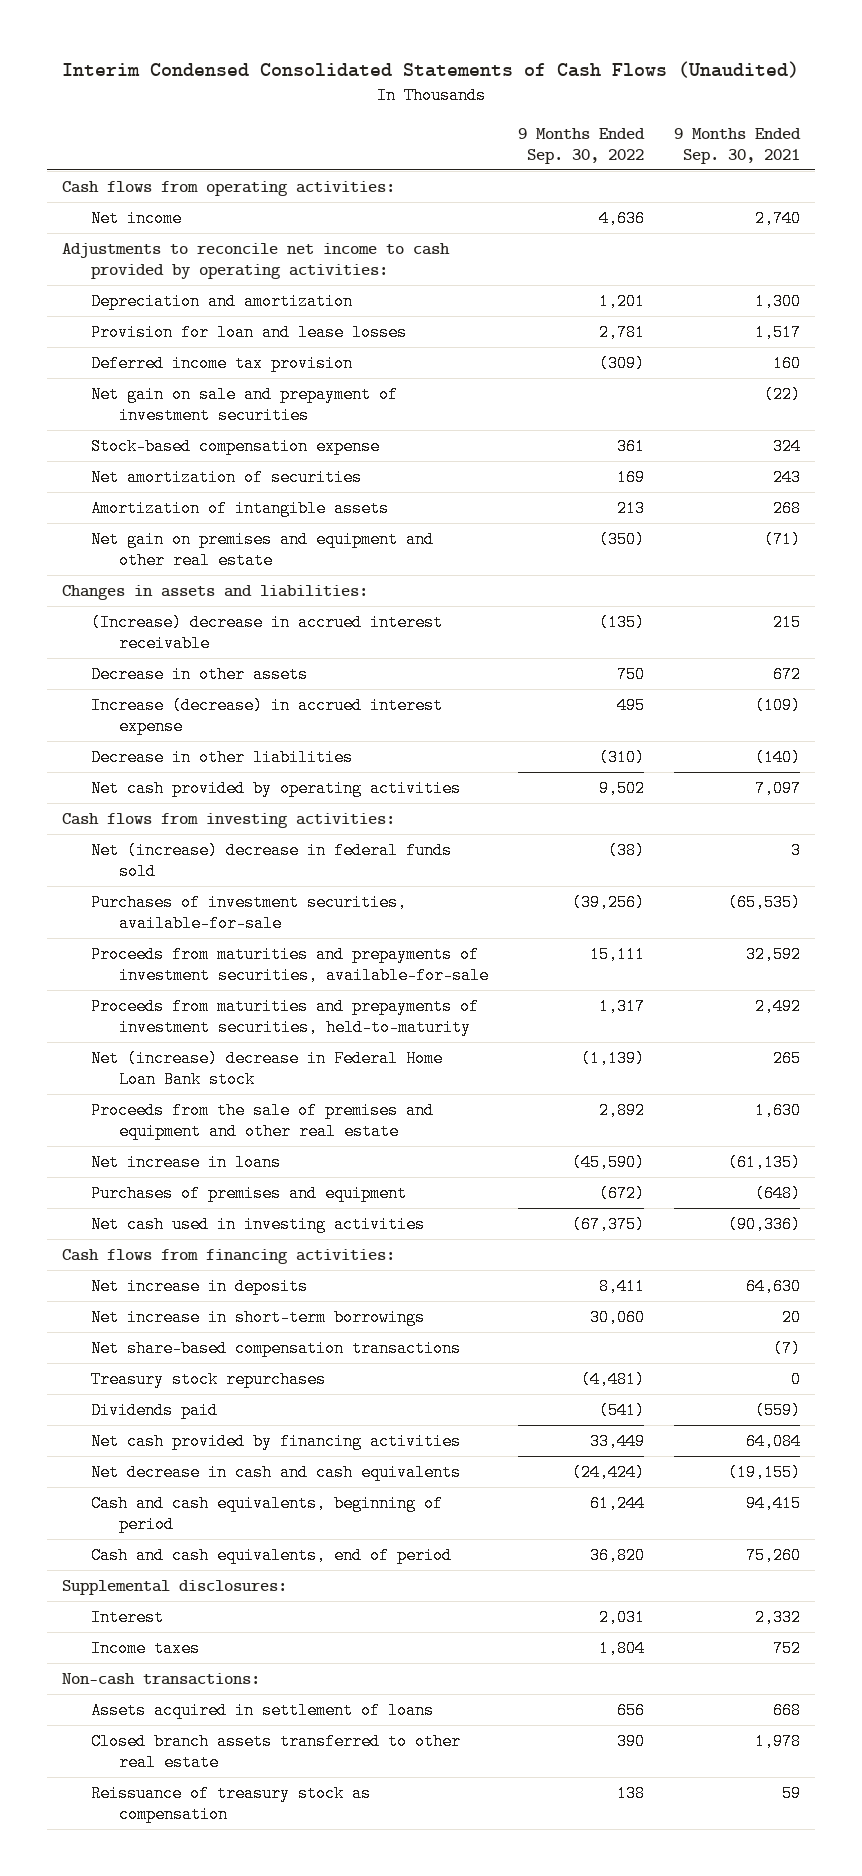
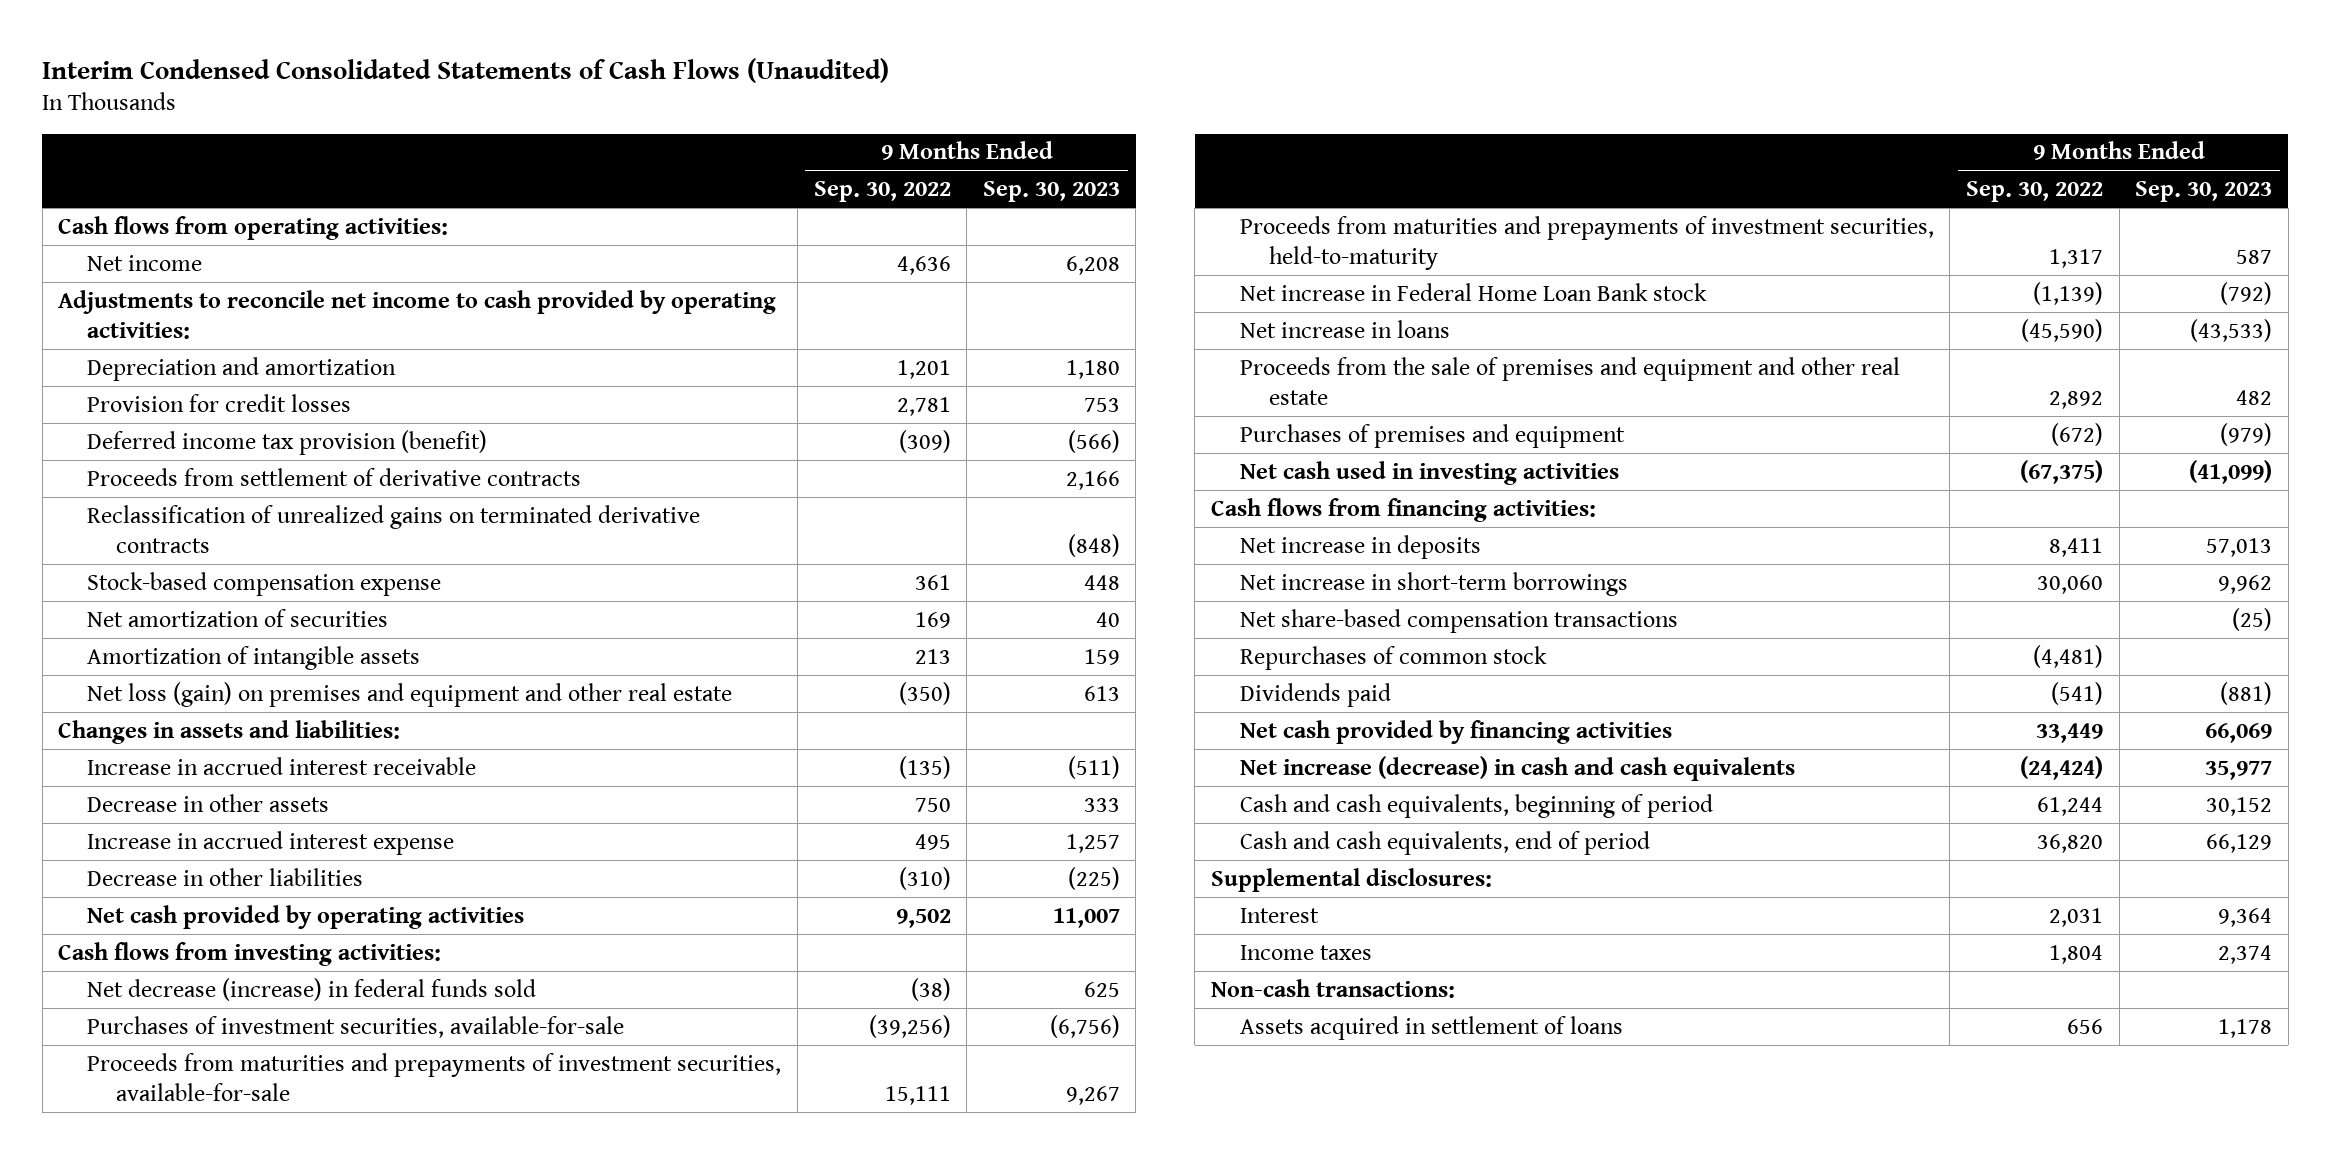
[673,128,801,165] 9 Months Ended Sep. 30, 2021 -> none
none -> [982,180,1120,202] Sep. 30, 2023
[90,385,398,424] Net gain on sale and prepayment of investment securities -> none
[90,323,407,341] Provision for loan and lease losses -> [87,393,352,412] Provision for credit losses
[90,354,353,372] Deferred income tax provision -> [87,429,488,455] Deferred income tax provision (benefit)
none -> [87,467,582,486] Proceeds from settlement of derivative contracts
none -> [87,504,701,553] Reclassification of unrealized gains on terminated derivative contracts
[90,530,434,569] Net gain on premises and equipment and other real estate -> [87,681,733,707] Net loss (gain) on premises and equipment and other real estate
[90,613,443,652] (Increase) decrease in accrued interest receivable -> [87,756,477,775] Increase in accrued interest receivable
[90,696,443,735] Increase (decrease) in accrued interest expense -> [87,830,455,855] Increase in accrued interest expense
[90,841,452,880] Net (increase) decrease in federal funds sold -> [87,977,537,1001] Net decrease (increase) in federal funds sold
[90,1049,443,1088] Net (increase) decrease in Federal Home Loan Bank stock -> [1239,282,1707,301] Net increase in Federal Home Loan Bank stock
[90,1101,434,1140] Proceeds from the sale of premises and equipment and other real estate -> [1239,356,1900,405] Proceeds from the sale of premises and equipment and other real estate
[90,1370,326,1388] Treasury stock repurchases -> [1239,645,1547,670] Repurchases of common stock
[90,1463,461,1481] Net decrease in cash and cash equivalents -> [1239,755,1795,781] Net increase (decrease) in cash and cash equivalents
[90,1732,461,1771] Closed branch assets transferred to other real estate -> none
[90,1784,371,1823] Reissuance of treasury stock as compensation -> none

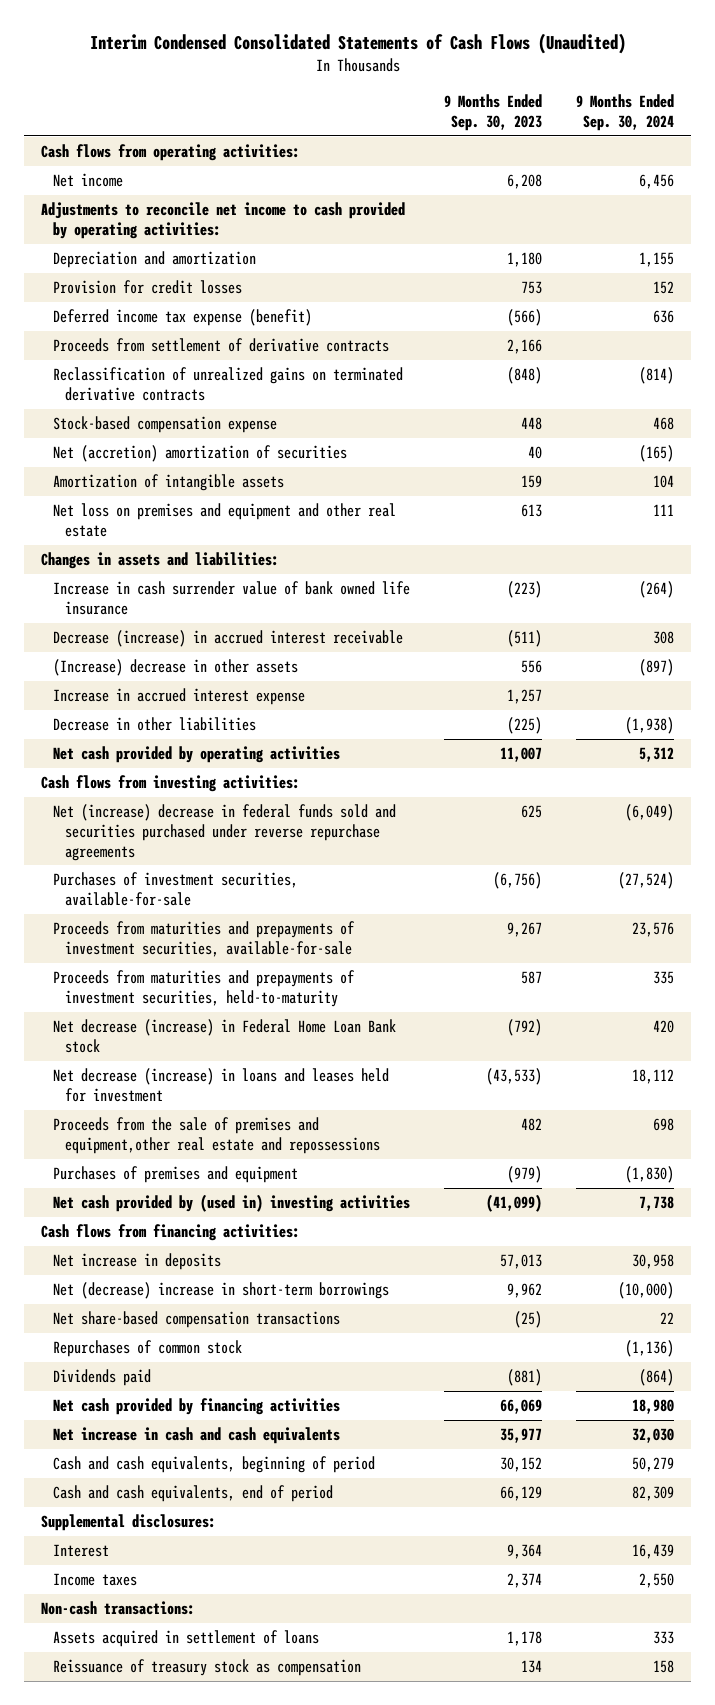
[813,180,951,202] Sep. 30, 2022 -> none
none -> [575,94,674,132] 9 Months Ended Sep. 30, 2024
[87,429,488,455] Deferred income tax provision (benefit) -> [52,309,312,327] Deferred income tax expense (benefit)
[87,608,389,627] Net amortization of securities -> [52,445,347,463] Net (accretion) amortization of securities
[87,681,733,707] Net loss (gain) on premises and equipment and other real estate -> [52,503,396,537] Net loss on premises and equipment and other real estate
none -> [52,581,410,615] Increase in cash surrender value of bank owned life insurance
[87,756,477,775] Increase in accrued interest receivable -> [52,630,403,648] Decrease (increase) in accrued interest receivable
[87,793,330,812] Decrease in other assets -> [52,659,298,677] (Increase) decrease in other assets
[1083,797,1120,812] 333 -> [520,660,542,674] 556
[87,977,537,1001] Net decrease (increase) in federal funds sold -> [52,804,396,861] Net (increase) decrease in federal funds sold and securities purchased under reverse repurchase agreements
[1239,282,1707,301] Net increase in Federal Home Loan Bank stock -> [52,1019,396,1053] Net decrease (increase) in Federal Home Loan Bank stock
[1239,319,1450,338] Net increase in loans -> [52,1068,389,1102] Net decrease (increase) in loans and leases held for investment
[1239,356,1900,405] Proceeds from the sale of premises and equipment and other real estate -> [52,1117,380,1154] Proceeds from the sale of premises and equipment,other real estate and repossessions
[1239,460,1619,485] Net cash used in investing activities -> [52,1194,410,1213] Net cash provided by (used in) investing activities
[1239,571,1628,596] Net increase in short-term borrowings -> [52,1282,389,1300] Net (decrease) increase in short-term borrowings
[1239,755,1795,781] Net increase (decrease) in cash and cash equivalents -> [52,1427,340,1445] Net increase in cash and cash equivalents
none -> [52,1659,361,1677] Reissuance of treasury stock as compensation

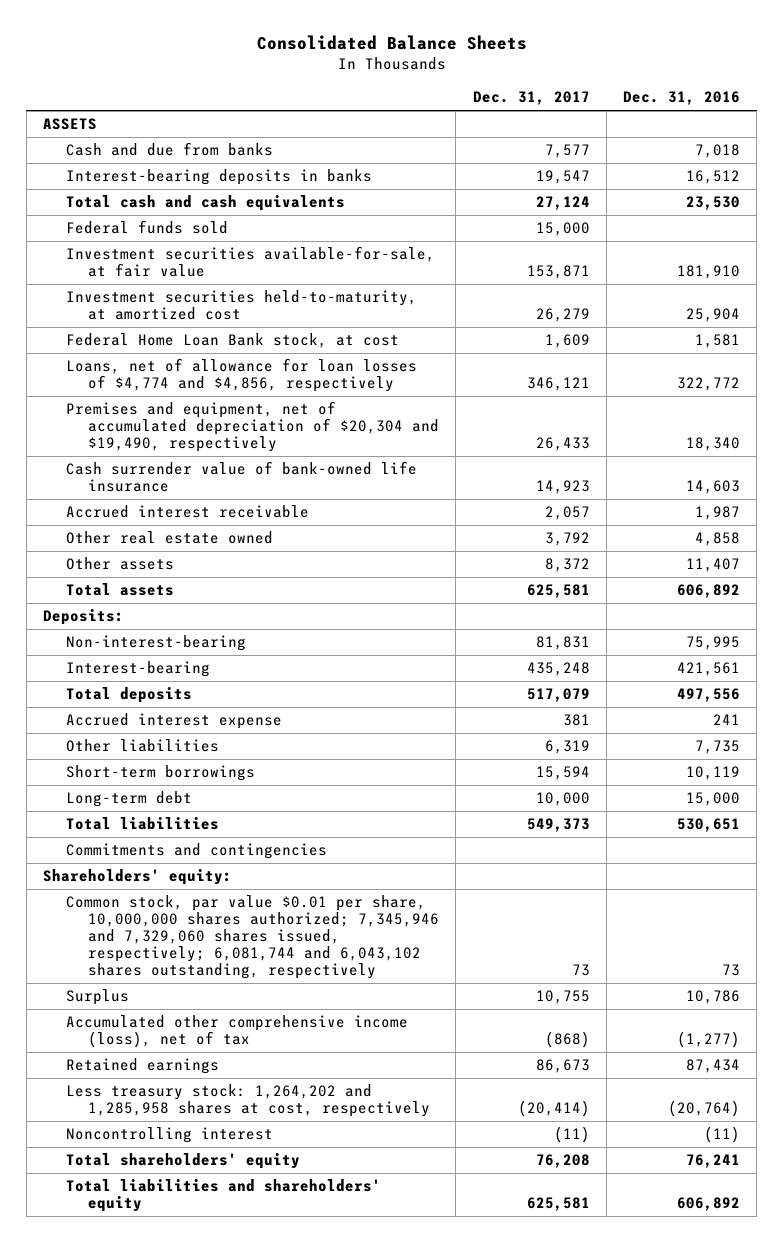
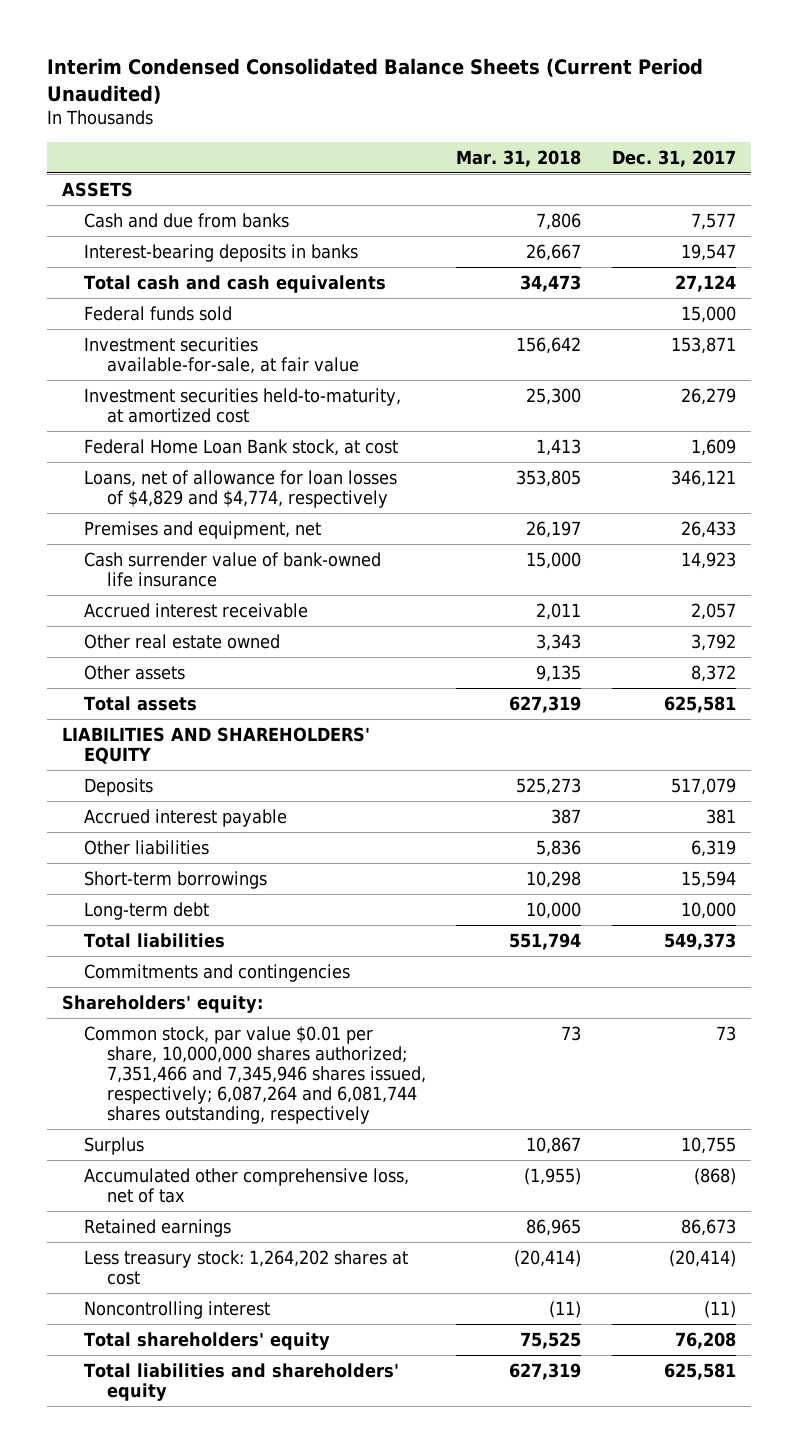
[256,35,527,51] Consolidated Balance Sheets -> [46,57,703,104] Interim Condensed Consolidated Balance Sheets (Current Period Unaudited)
[623,91,741,106] Dec. 31, 2016 -> none
none -> [456,149,582,167] Mar. 31, 2018
[65,358,417,393] Loans, net of allowance for loan losses of $4,774 and $4,856, respectively -> [84,469,398,508] Loans, net of allowance for loan losses of $4,829 and $4,774, respectively
[65,401,440,453] Premises and equipment, net of accumulated depreciation of $20,304 and $19,490, respectively -> [84,520,322,539] Premises and equipment, net
[43,609,125,626] Deposits: -> none
[65,635,246,652] Non-interest-bearing -> none
[65,661,210,678] Interest-bearing -> none
none -> [62,726,371,764] LIABILITIES AND SHAREHOLDERS' EQUITY
[65,687,192,704] Total deposits -> [84,777,154,796] Deposits
[65,713,282,730] Accrued interest expense -> [84,808,288,827] Accrued interest payable
[65,895,440,980] Common stock, par value $0.01 per share, 10,000,000 shares authorized; 7,345,946 and 7,329,060 shares issued, respectively; 6,081,744 and 6,043,102 shares outstanding, respectively -> [84,1025,426,1125] Common stock, par value $0.01 per share, 10,000,000 shares authorized; 7,351,466 and 7,345,946 shares issued, respectively; 6,087,264 and 6,081,744 shares outstanding, respectively
[65,1015,408,1049] Accumulated other comprehensive income (loss), net of tax -> [84,1167,410,1203] Accumulated other comprehensive loss, net of tax
[65,1084,431,1118] Less treasury stock: 1,264,202 and 1,285,958 shares at cost, respectively -> [84,1249,409,1285] Less treasury stock: 1,264,202 shares at cost

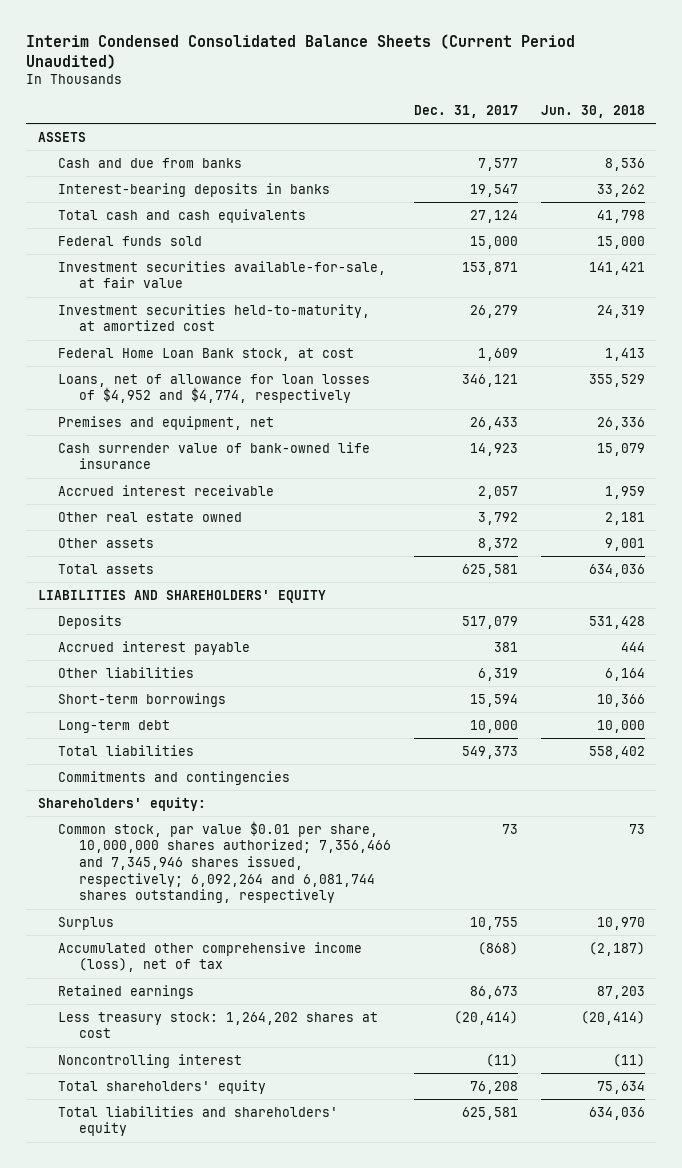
[456,149,582,167] Mar. 31, 2018 -> none
none -> [540,105,645,119] Jun. 30, 2018
[84,469,398,508] Loans, net of allowance for loan losses of $4,829 and $4,774, respectively -> [58,373,371,404] Loans, net of allowance for loan losses of $4,952 and $4,774, respectively
[84,1025,426,1125] Common stock, par value $0.01 per share, 10,000,000 shares authorized; 7,351,466 and 7,345,946 shares issued, respectively; 6,087,264 and 6,081,744 shares outstanding, respectively -> [58,820,391,904] Common stock, par value $0.01 per share, 10,000,000 shares authorized; 7,356,466 and 7,345,946 shares issued, respectively; 6,092,264 and 6,081,744 shares outstanding, respectively
[84,1167,410,1203] Accumulated other comprehensive loss, net of tax -> [58,941,363,973] Accumulated other comprehensive income (loss), net of tax

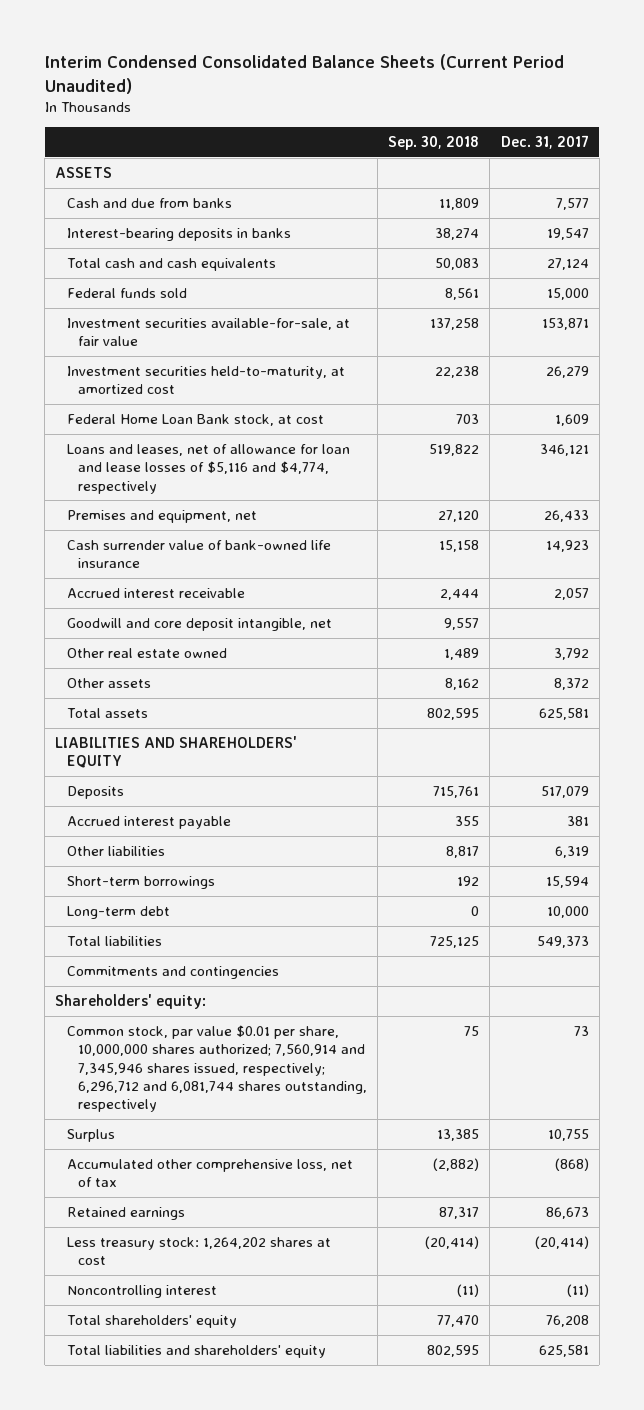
[540,105,645,119] Jun. 30, 2018 -> none
none -> [388,136,480,151] Sep. 30, 2018
[58,373,371,404] Loans, net of allowance for loan losses of $4,952 and $4,774, respectively -> [66,443,350,494] Loans and leases, net of allowance for loan and lease losses of $5,116 and $4,774, respectively
none -> [66,617,332,631] Goodwill and core deposit intangible, net
[58,820,391,904] Common stock, par value $0.01 per share, 10,000,000 shares authorized; 7,356,466 and 7,345,946 shares issued, respectively; 6,092,264 and 6,081,744 shares outstanding, respectively -> [66,1024,368,1113] Common stock, par value $0.01 per share, 10,000,000 shares authorized; 7,560,914 and 7,345,946 shares issued, respectively; 6,296,712 and 6,081,744 shares outstanding, respectively
[58,941,363,973] Accumulated other comprehensive income (loss), net of tax -> [66,1158,353,1188] Accumulated other comprehensive loss, net of tax

